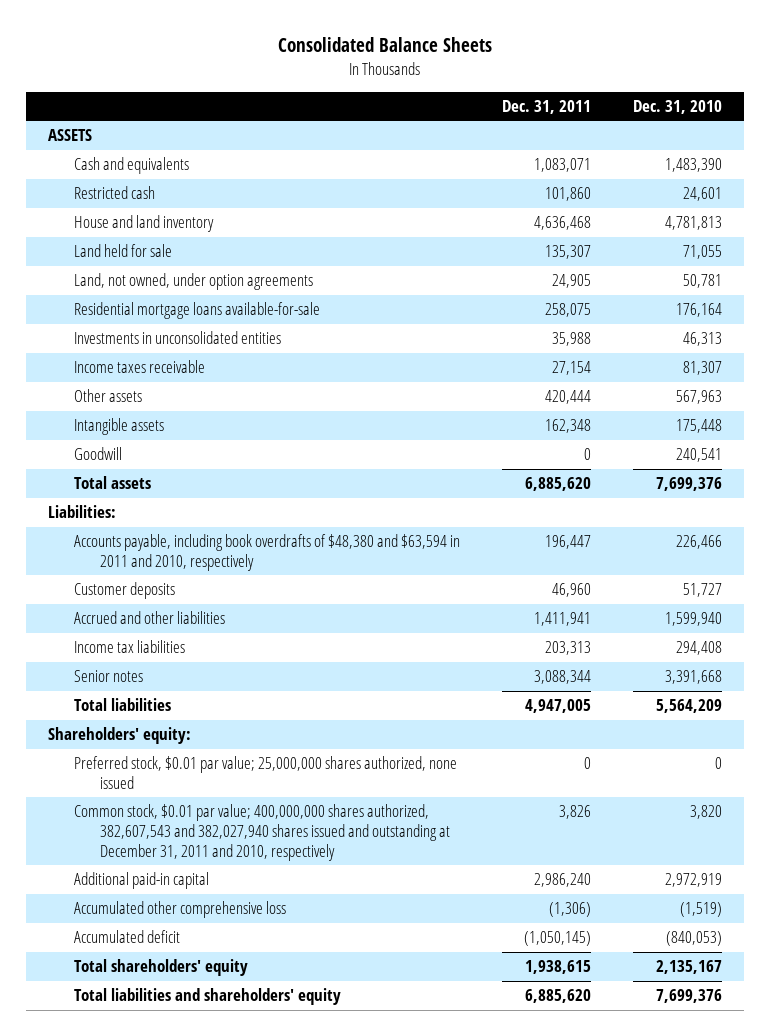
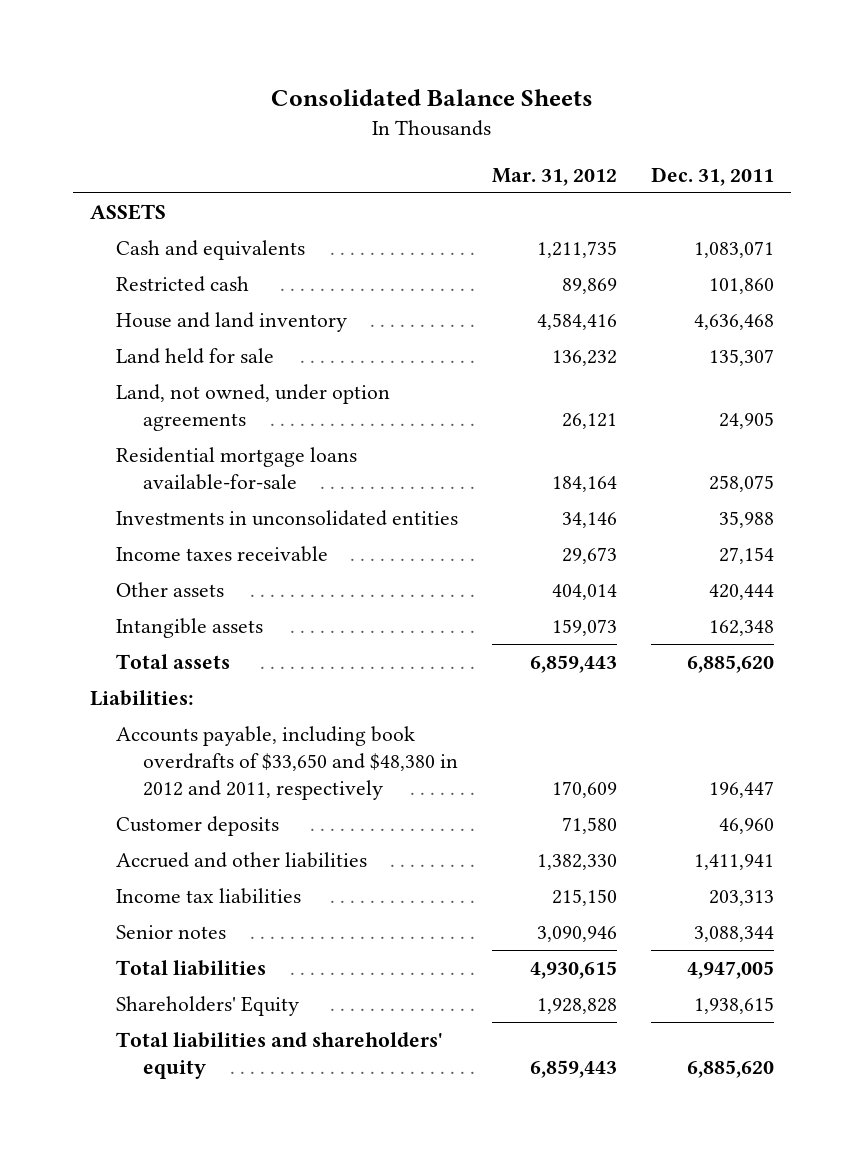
[633,99,723,114] Dec. 31, 2010 -> none
none -> [492,167,618,186] Mar. 31, 2012
[73,447,122,461] Goodwill -> none
[73,534,460,571] Accounts payable, including book overdrafts of $48,380 and $63,594 in 2011 and 2010, respectively -> [116,726,459,801] Accounts payable, including book overdrafts of $33,650 and $48,380 in 2012 and 2011, respectively
[47,727,191,745] Shareholders' equity: -> none
[73,756,457,789] Preferred stock, $0.01 par value; 25,000,000 shares authorized, none issued -> none
[73,804,451,861] Common stock, $0.01 par value; 400,000,000 shares authorized, 382,607,543 and 382,027,940 shares issued and outstanding at December 31, 2011 and 2010, respectively -> none
[73,872,209,890] Additional paid-in capital -> none
[73,901,286,919] Accumulated other comprehensive loss -> none
[73,930,180,944] Accumulated deficit -> none
[73,959,248,977] Total shareholders' equity -> [116,996,300,1017] Shareholders' Equity

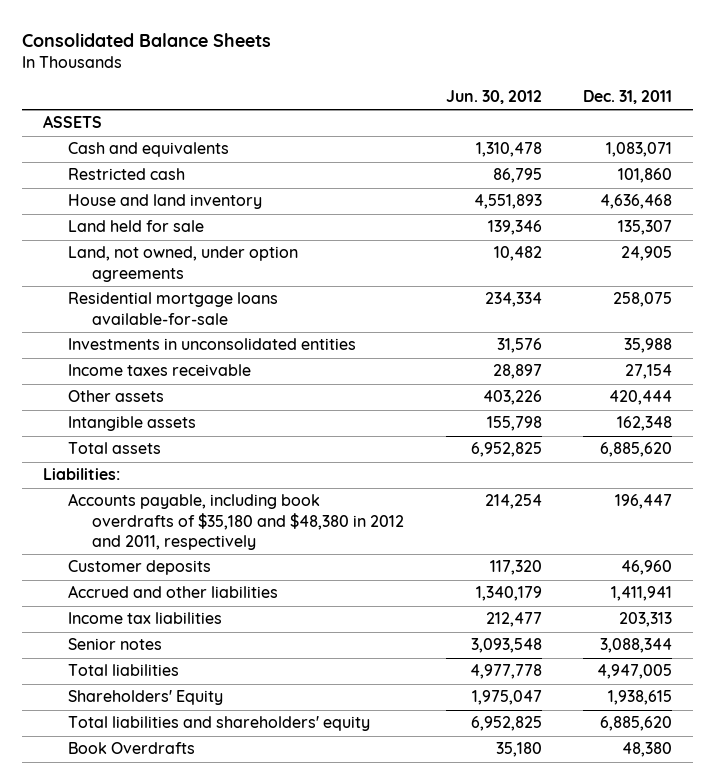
[492,167,618,186] Mar. 31, 2012 -> none
none -> [445,90,542,105] Jun. 30, 2012
[116,726,459,801] Accounts payable, including book overdrafts of $33,650 and $48,380 in 2012 and 2011, respectively -> [67,493,405,550] Accounts payable, including book overdrafts of $35,180 and $48,380 in 2012 and 2011, respectively
none -> [67,742,195,755] Book Overdrafts

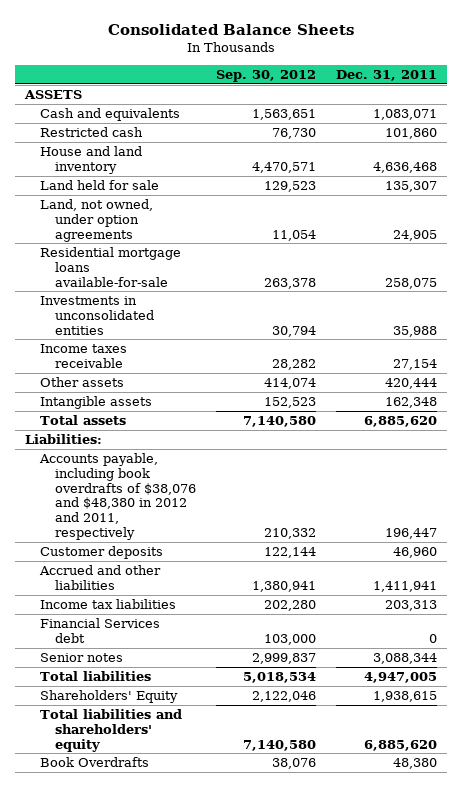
[445,90,542,105] Jun. 30, 2012 -> none
none -> [216,69,317,82] Sep. 30, 2012
[67,493,405,550] Accounts payable, including book overdrafts of $35,180 and $48,380 in 2012 and 2011, respectively -> [38,453,196,541] Accounts payable, including book overdrafts of $38,076 and $48,380 in 2012 and 2011, respectively
none -> [39,618,160,643] Financial Services debt

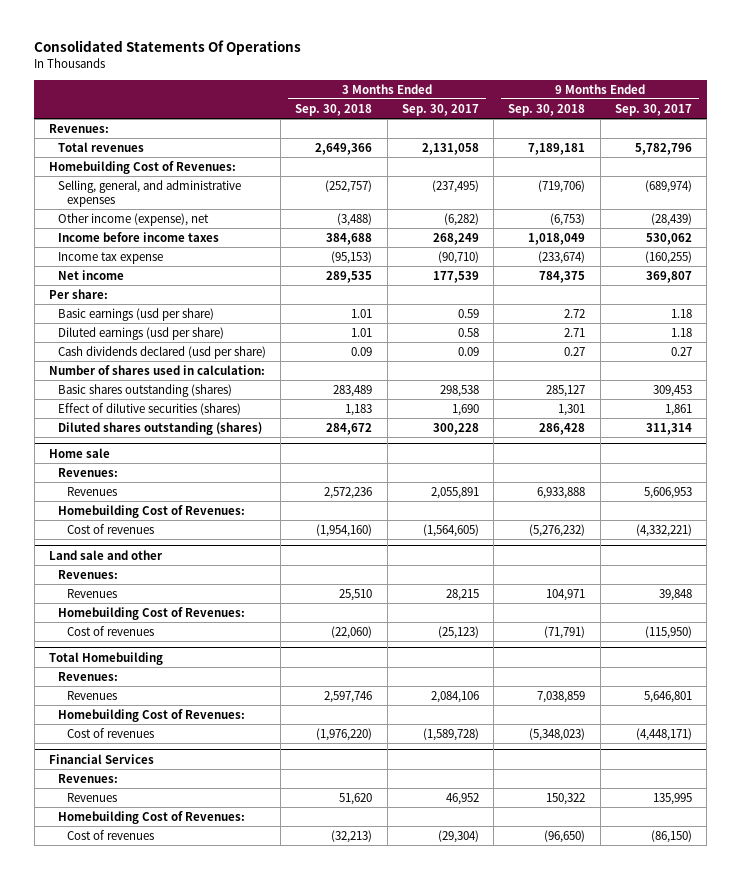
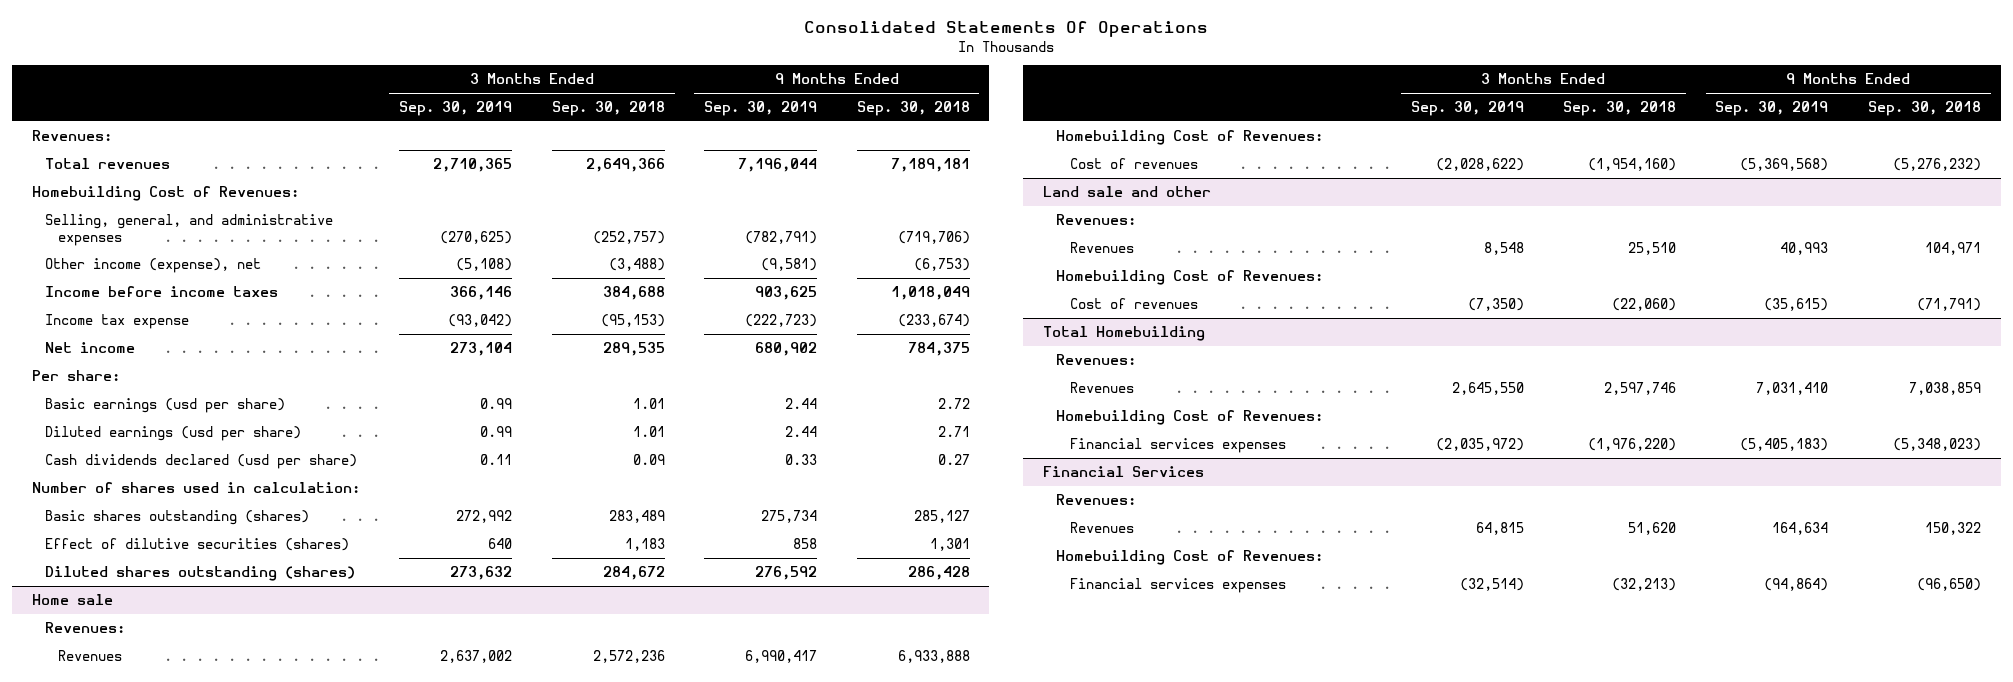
[401,103,479,116] Sep. 30, 2017 -> none
[614,103,692,116] Sep. 30, 2017 -> none
none -> [399,100,513,116] Sep. 30, 2019
none -> [704,100,818,116] Sep. 30, 2019
[66,727,154,738] Cost of revenues -> [1069,437,1286,453] Financial services expenses
[66,829,154,840] Cost of revenues -> [1069,577,1286,593] Financial services expenses

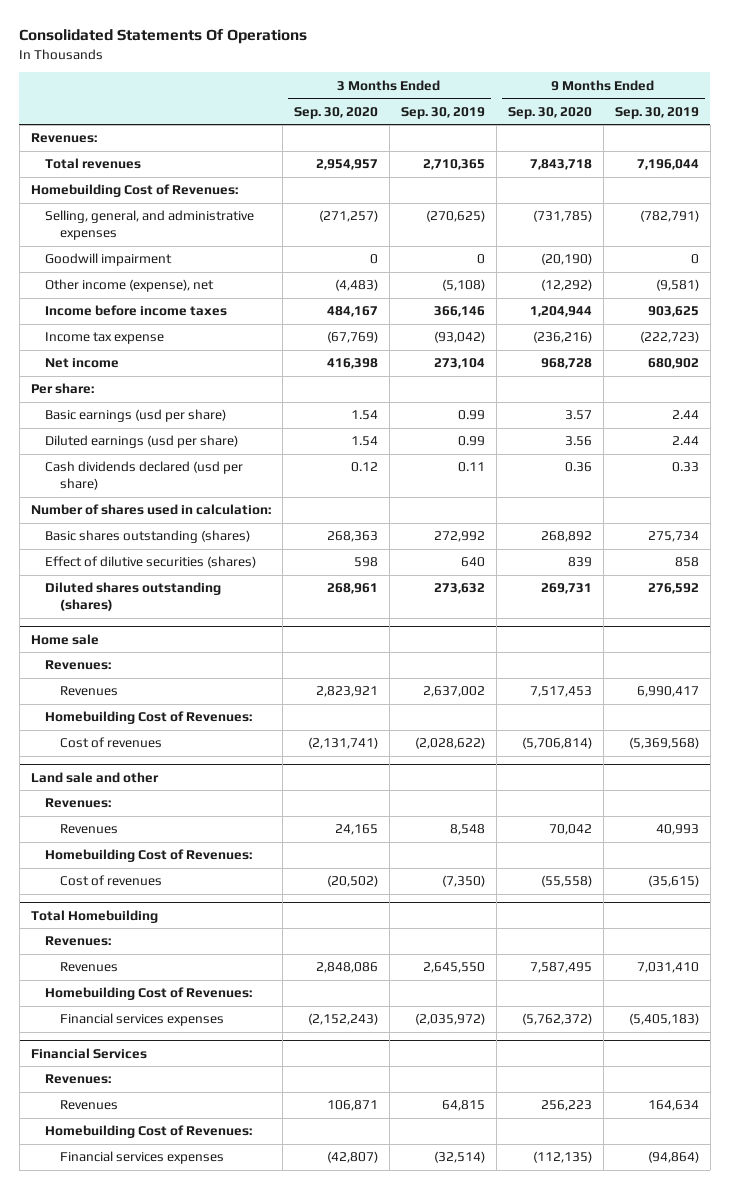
[551,100,665,116] Sep. 30, 2018 -> none
[856,100,970,116] Sep. 30, 2018 -> none
none -> [293,106,378,119] Sep. 30, 2020
none -> [507,106,592,119] Sep. 30, 2020
none -> [45,253,173,267] Goodwill impairment

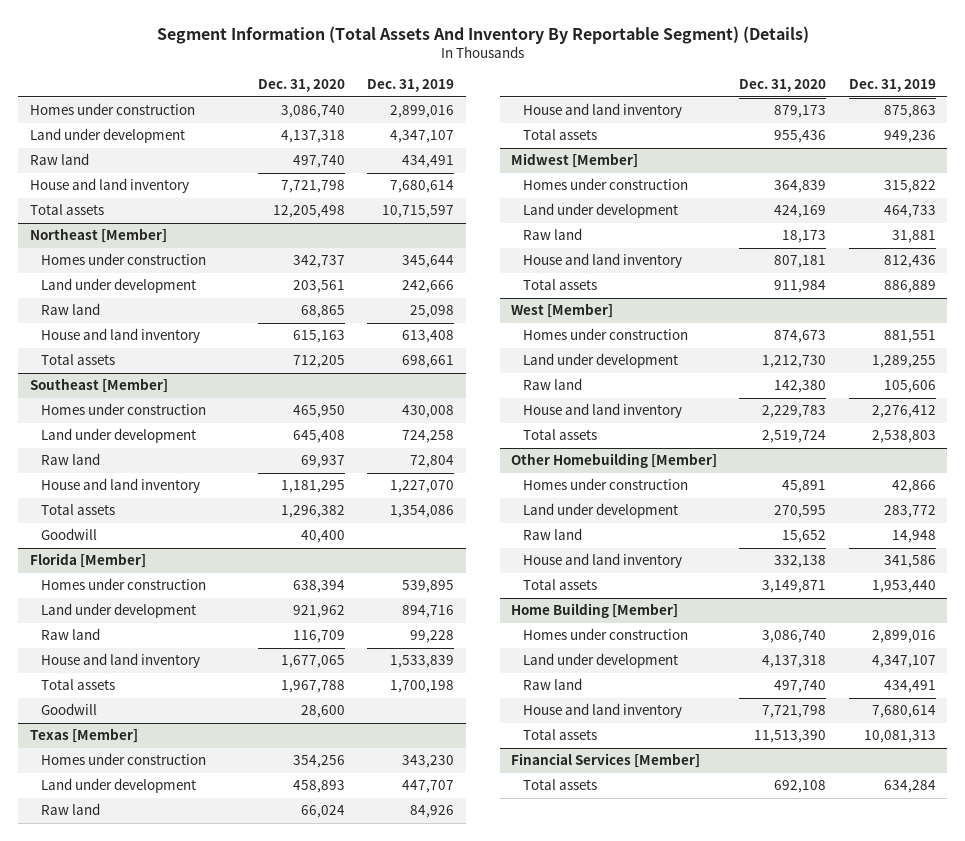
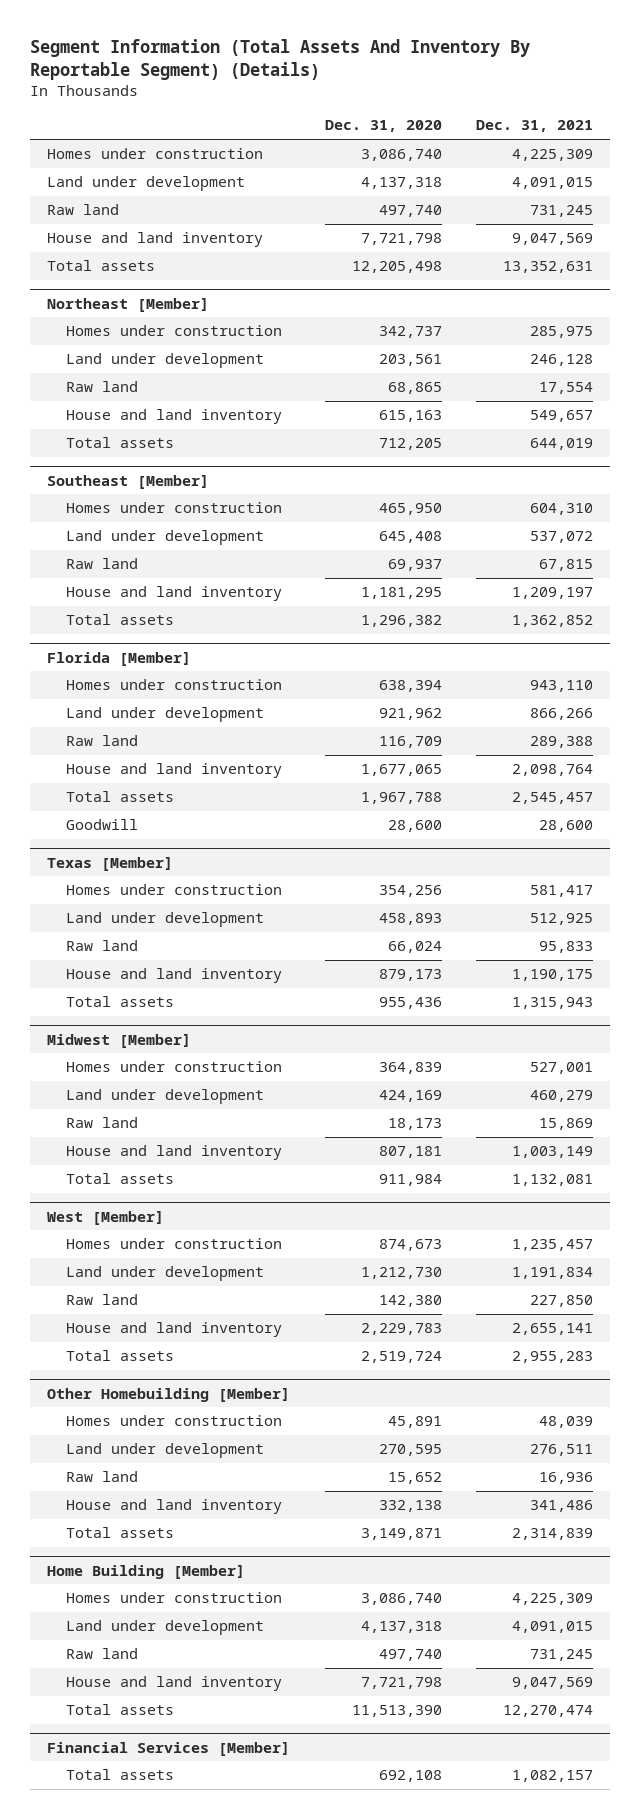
[367,79,455,93] Dec. 31, 2019 -> none
none -> [475,120,593,133] Dec. 31, 2021
[41,528,98,541] Goodwill -> none

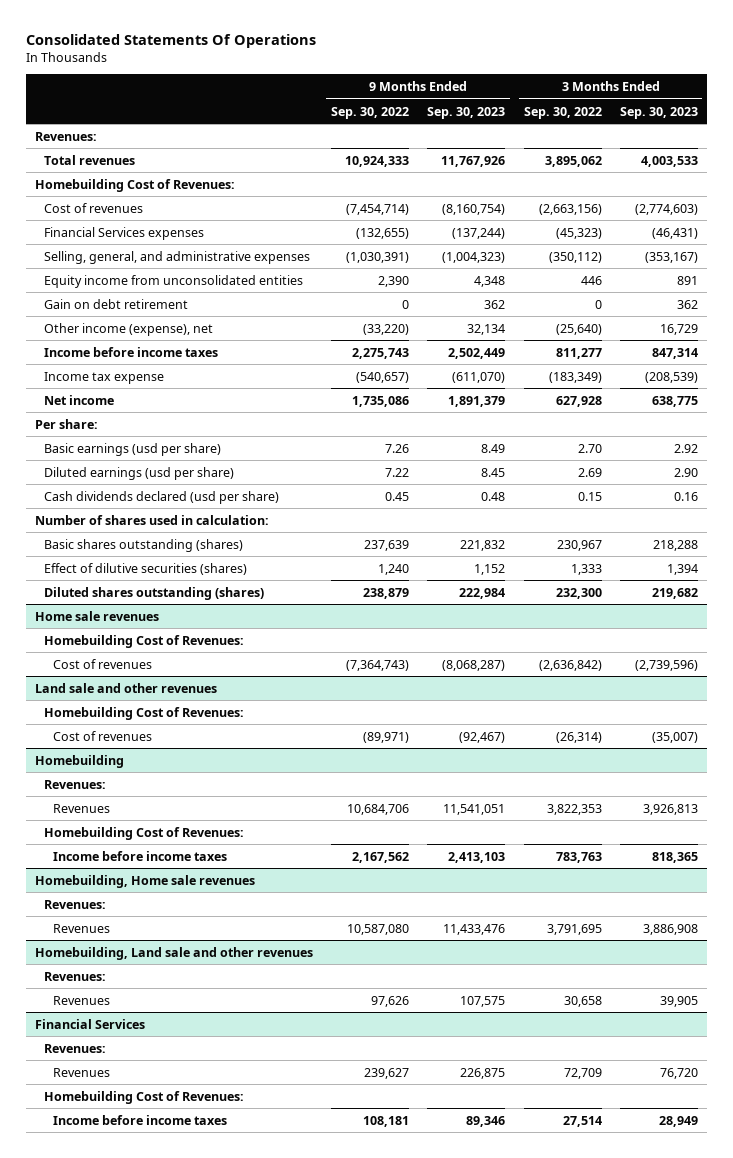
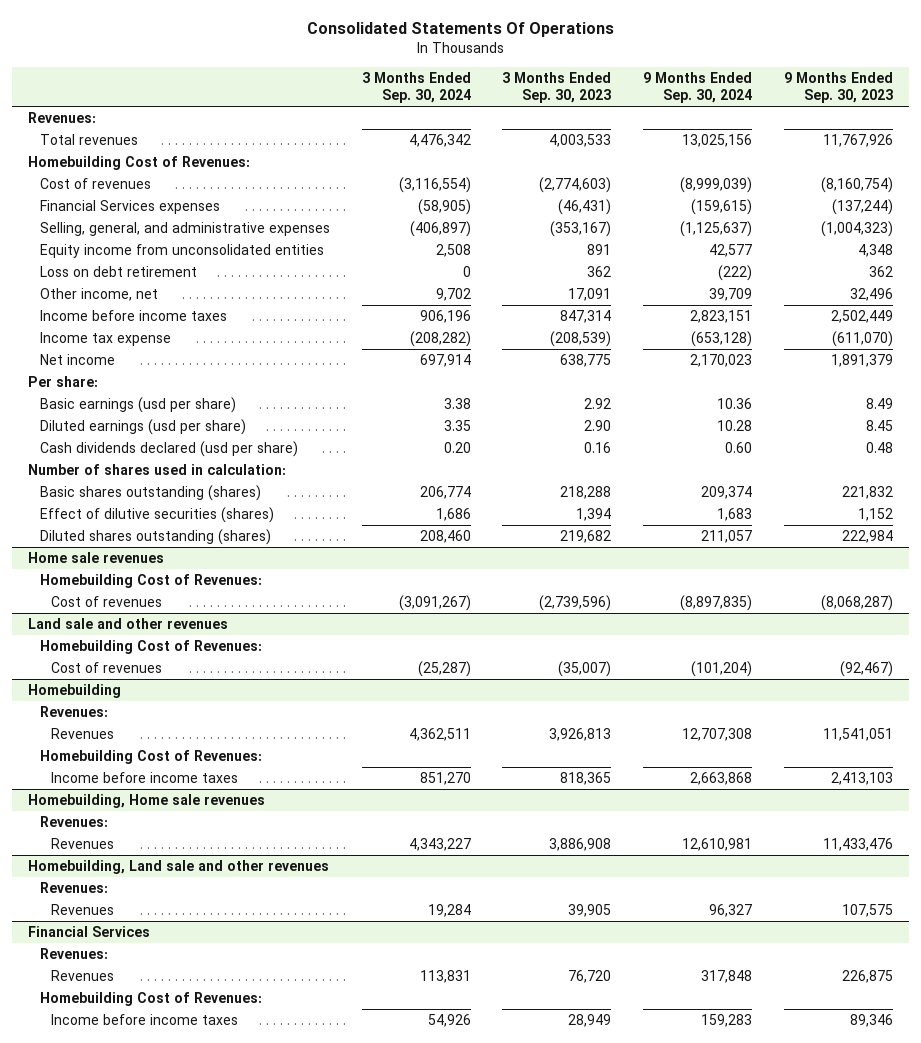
[331,106,410,119] Sep. 30, 2022 -> none
[523,106,602,119] Sep. 30, 2022 -> none
none -> [361,71,471,104] 3 Months Ended Sep. 30, 2024
none -> [643,71,753,104] 9 Months Ended Sep. 30, 2024
[43,298,188,309] Gain on debt retirement -> [39,265,197,277] Loss on debt retirement
[43,322,213,336] Other income (expense), net -> [39,287,158,301] Other income, net
[467,323,506,335] 32,134 -> [850,287,894,301] 32,496
[659,323,698,335] 16,729 -> [568,287,612,301] 17,091

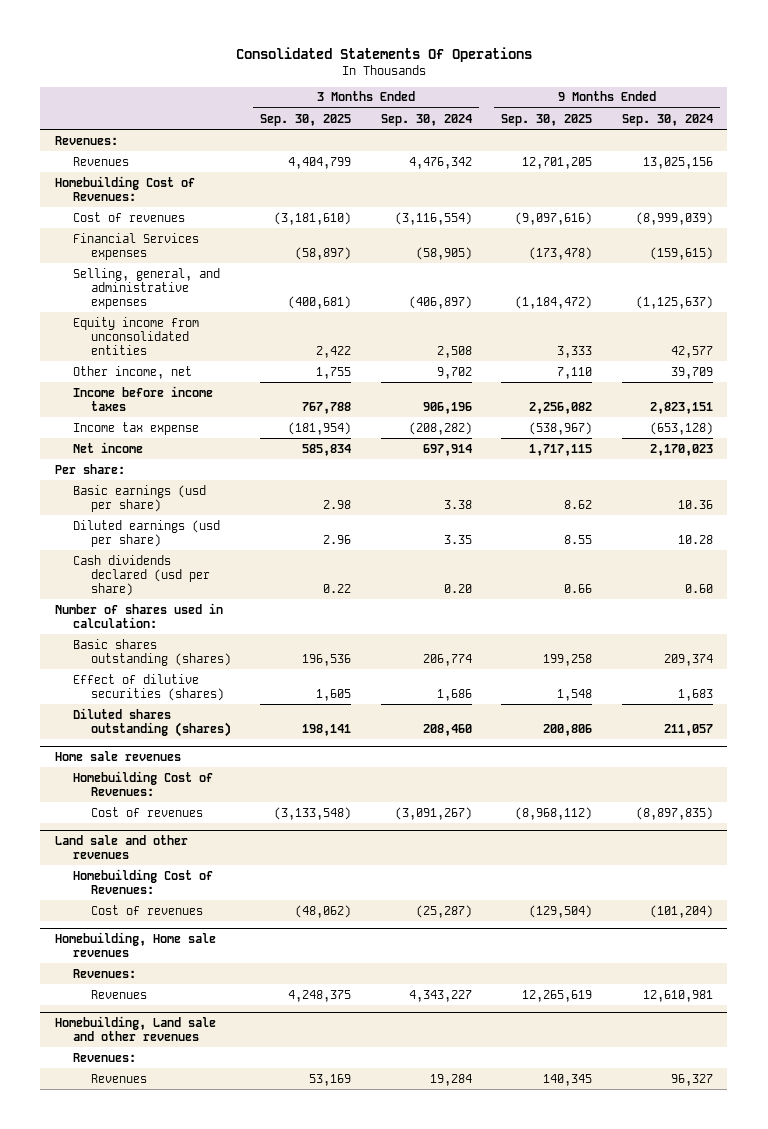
[502,71,612,104] 3 Months Ended Sep. 30, 2023 -> none
[784,71,894,104] 9 Months Ended Sep. 30, 2023 -> none
none -> [260,113,352,126] Sep. 30, 2025
none -> [501,113,593,126] Sep. 30, 2025
[39,133,138,145] Total revenues -> [72,156,129,166] Revenues
[39,265,197,277] Loss on debt retirement -> none
[28,683,122,698] Homebuilding -> none
[39,705,108,717] Revenues: -> none
[51,727,115,739] Revenues -> none
[39,749,262,764] Homebuilding Cost of Revenues: -> none
[51,771,239,783] Income before income taxes -> none
[28,925,151,937] Financial Services -> none
[39,947,108,959] Revenues: -> none
[51,969,115,981] Revenues -> none
[39,991,262,1006] Homebuilding Cost of Revenues: -> none
[51,1013,239,1025] Income before income taxes -> none

